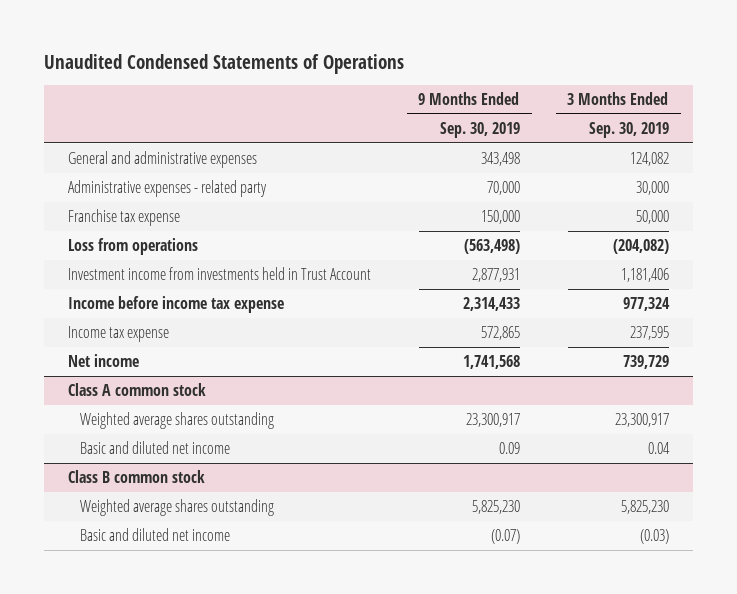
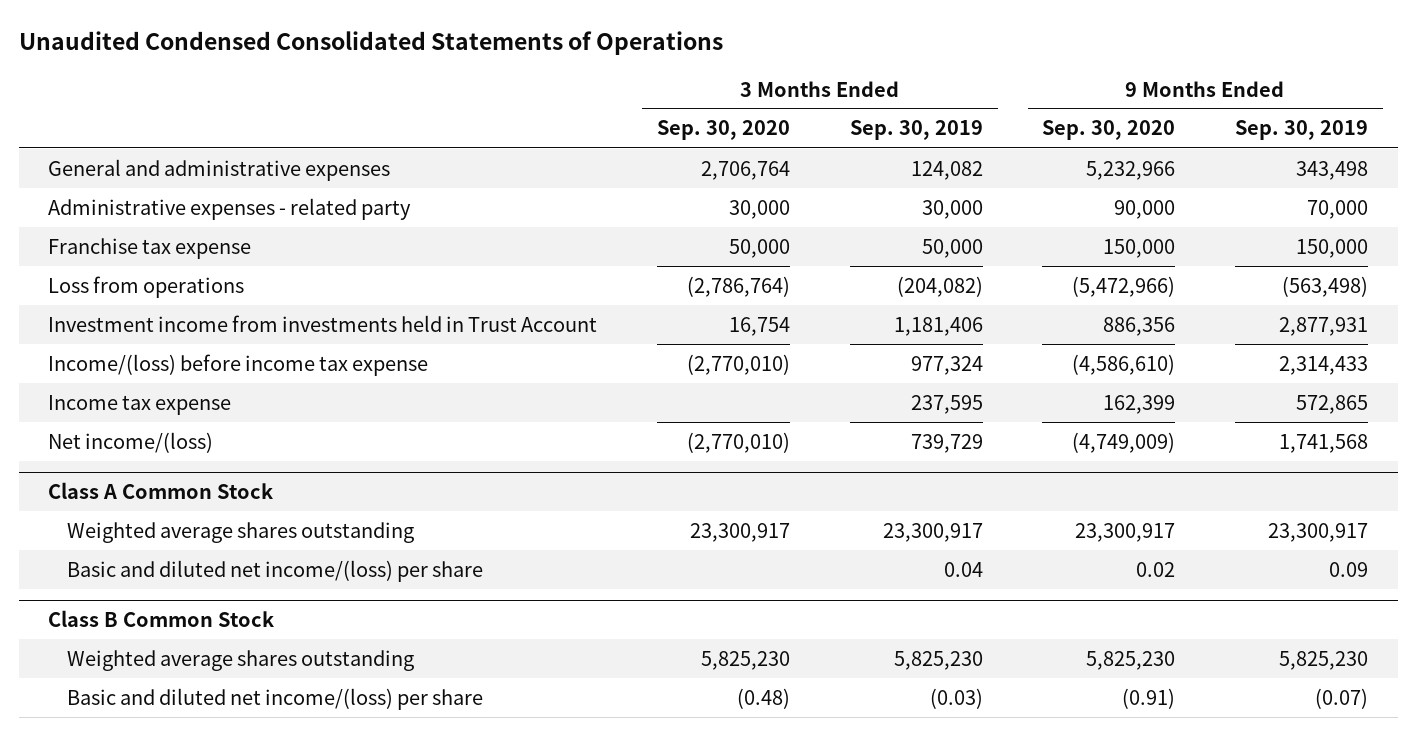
[44,54,405,75] Unaudited Condensed Statements of Operations -> [18,30,723,55] Unaudited Condensed Consolidated Statements of Operations
none -> [657,120,791,141] Sep. 30, 2020
none -> [1042,120,1176,141] Sep. 30, 2020
[67,296,284,314] Income before income tax expense -> [48,353,429,376] Income/(loss) before income tax expense
[67,354,139,368] Net income -> [48,431,214,453] Net income/(loss)
[67,383,206,397] Class A common stock -> [48,482,274,500] Class A Common Stock
[79,441,230,455] Basic and diluted net income -> [66,559,483,582] Basic and diluted net income/(loss) per share
[67,470,205,484] Class B common stock -> [48,610,275,628] Class B Common Stock
[79,528,230,542] Basic and diluted net income -> [66,687,483,710] Basic and diluted net income/(loss) per share

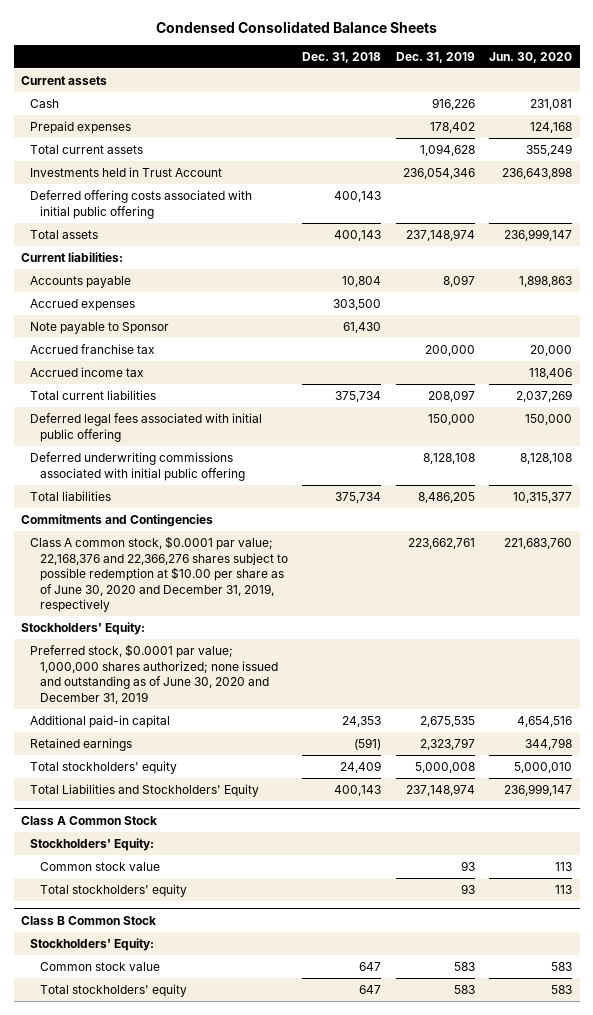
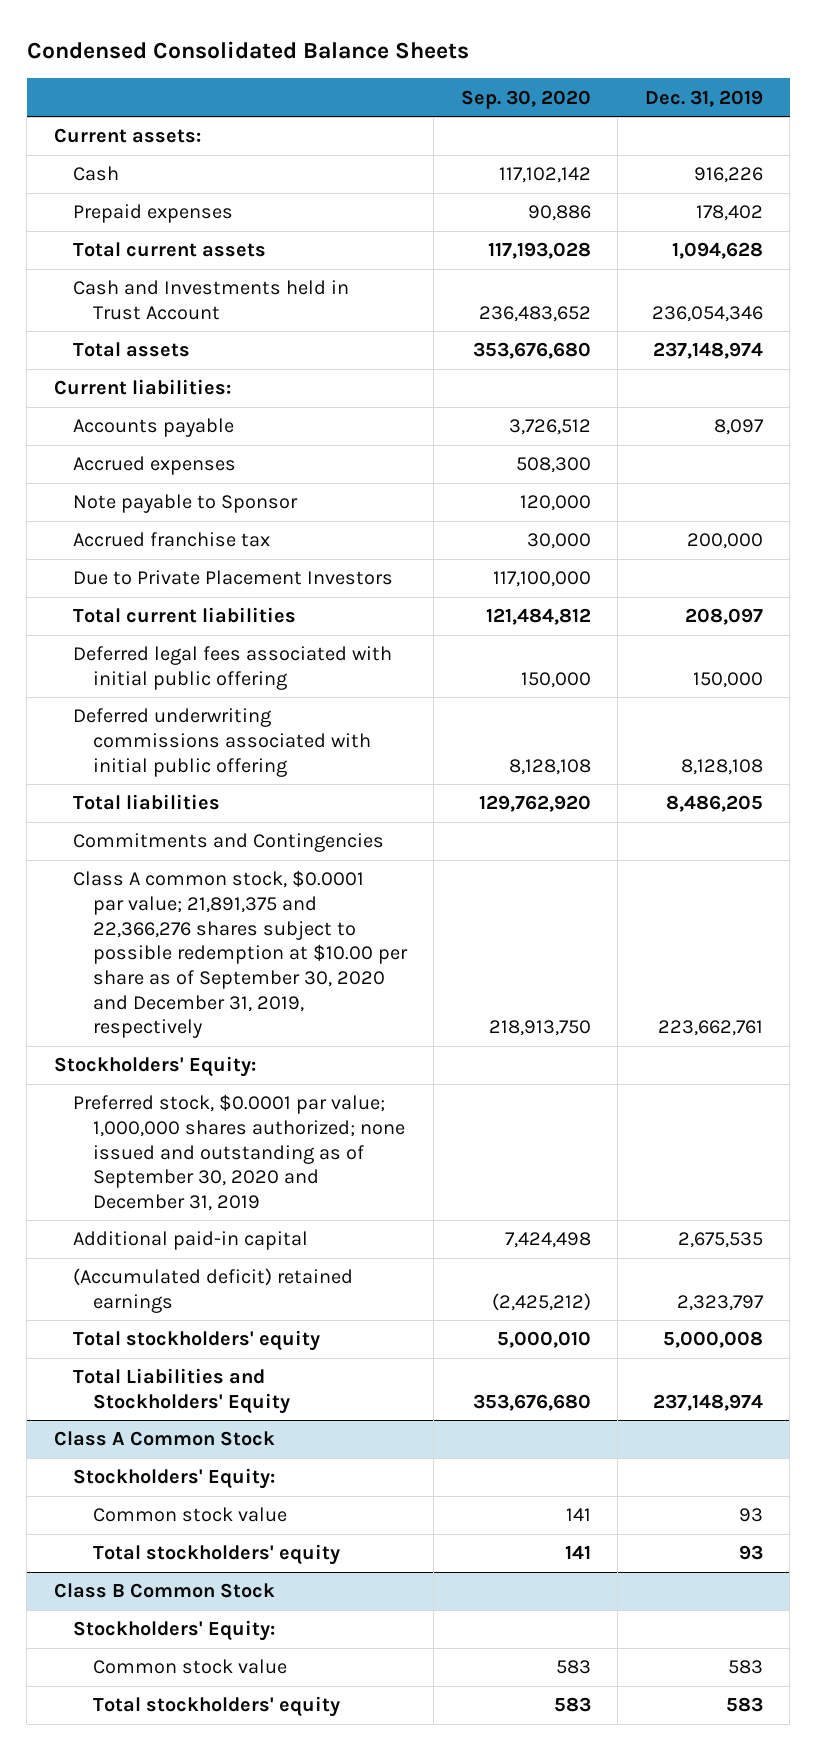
[302,51,382,63] Dec. 31, 2018 -> none
[489,51,573,63] Jun. 30, 2020 -> none
none -> [460,89,591,109] Sep. 30, 2020
[21,75,108,85] Current assets -> [54,128,202,144] Current assets:
[30,189,253,219] Deferred offering costs associated with initial public offering -> none
[30,166,223,177] Investments held in Trust Account -> [73,280,350,320] Cash and Investments held in Trust Account
[30,366,145,377] Accrued income tax -> none
none -> [73,570,394,586] Due to Private Placement Investors
[30,535,288,613] Class A common stock, $0.0001 par value; 22,168,376 and 22,366,276 shares subject to possible redemption at $10.00 per share as of June 30, 2020 and December 31, 2019, respectively -> [73,870,408,1039] Class A common stock, $0.0001 par value; 21,891,375 and 22,366,276 shares subject to possible redemption at $10.00 per share as of September 30, 2020 and December 31, 2019, respectively
[30,643,278,704] Preferred stock, $0.0001 par value; 1,000,000 shares authorized; none issued and outstanding as of June 30, 2020 and December 31, 2019 -> [73,1094,405,1211] Preferred stock, $0.0001 par value; 1,000,000 shares authorized; none issued and outstanding as of September 30, 2020 and December 31, 2019
[30,737,133,751] Retained earnings -> [73,1268,354,1313] (Accumulated deficit) retained earnings

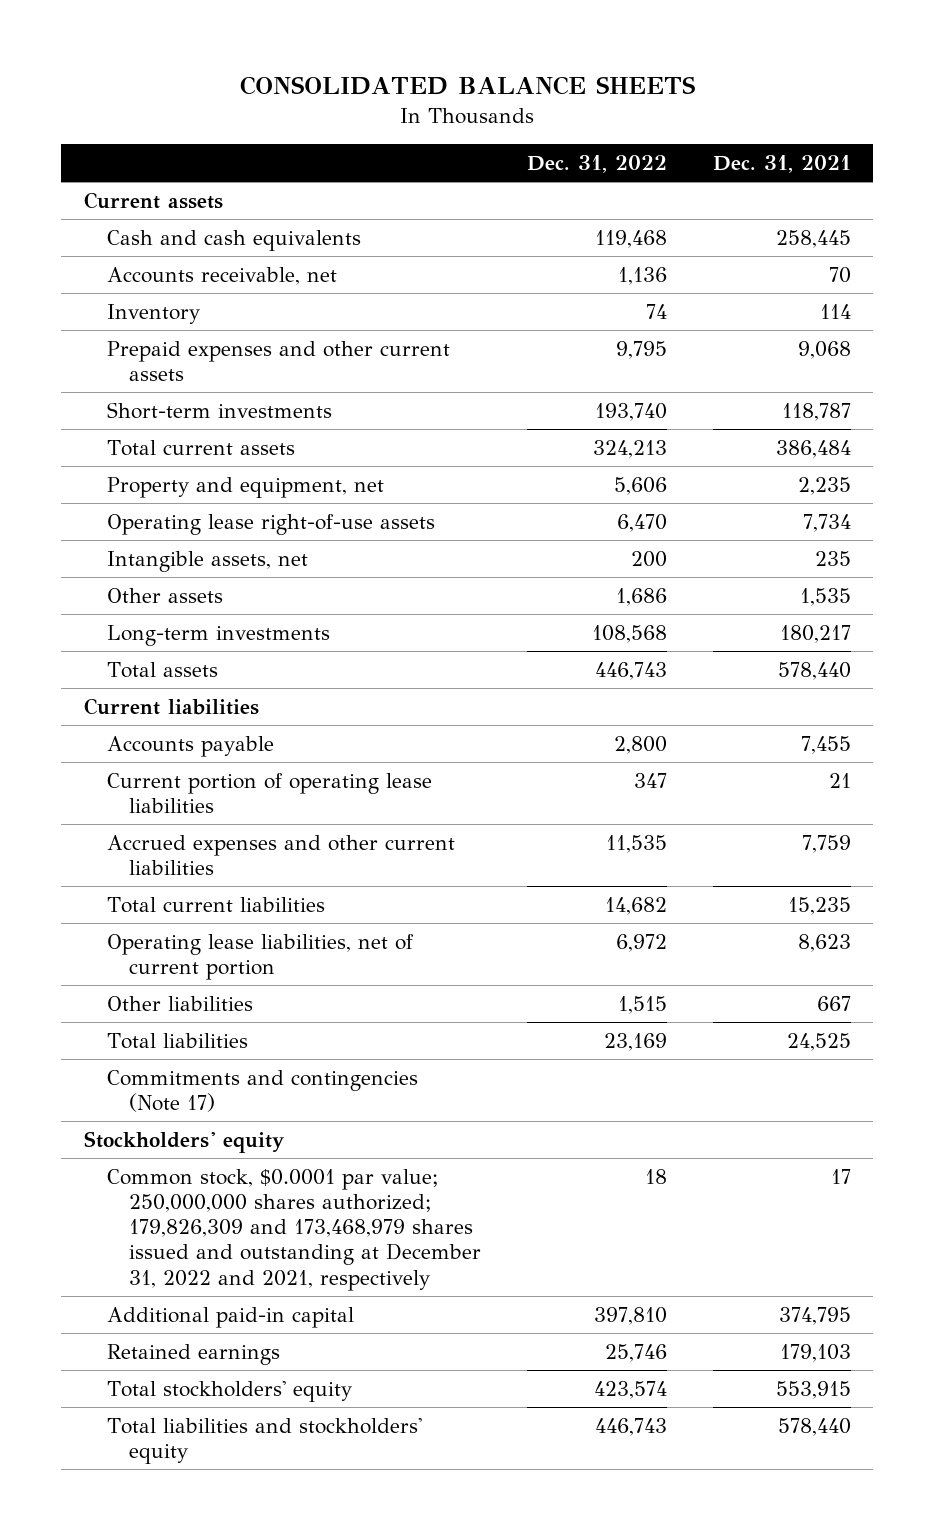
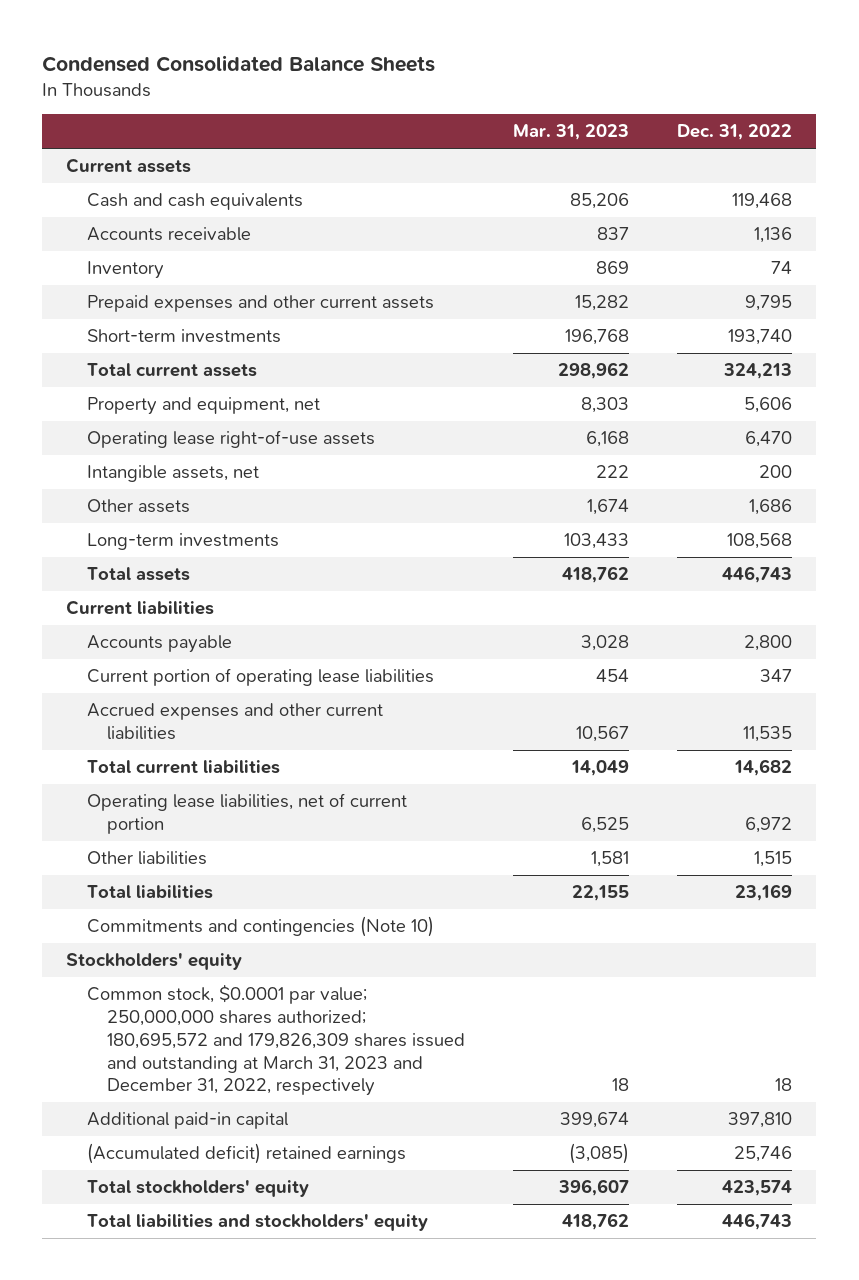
[240,75,696,95] CONSOLIDATED BALANCE SHEETS -> [42,55,436,73] Condensed Consolidated Balance Sheets
[712,154,851,173] Dec. 31, 2021 -> none
none -> [513,124,630,141] Mar. 31, 2023
[106,266,337,285] Accounts receivable, net -> [86,227,251,242] Accounts receivable
[106,1069,418,1113] Commitments and contingencies (Note 17) -> [86,916,434,938] Commitments and contingencies (Note 10)
[106,1168,482,1291] Common stock, $0.0001 par value; 250,000,000 shares authorized; 179,826,309 and 173,468,979 shares issued and outstanding at December 31, 2022 and 2021, respectively -> [86,984,466,1097] Common stock, $0.0001 par value; 250,000,000 shares authorized; 180,695,572 and 179,826,309 shares issued and outstanding at March 31, 2023 and December 31, 2022, respectively
[106,1343,280,1365] Retained earnings -> [86,1143,406,1165] (Accumulated deficit) retained earnings

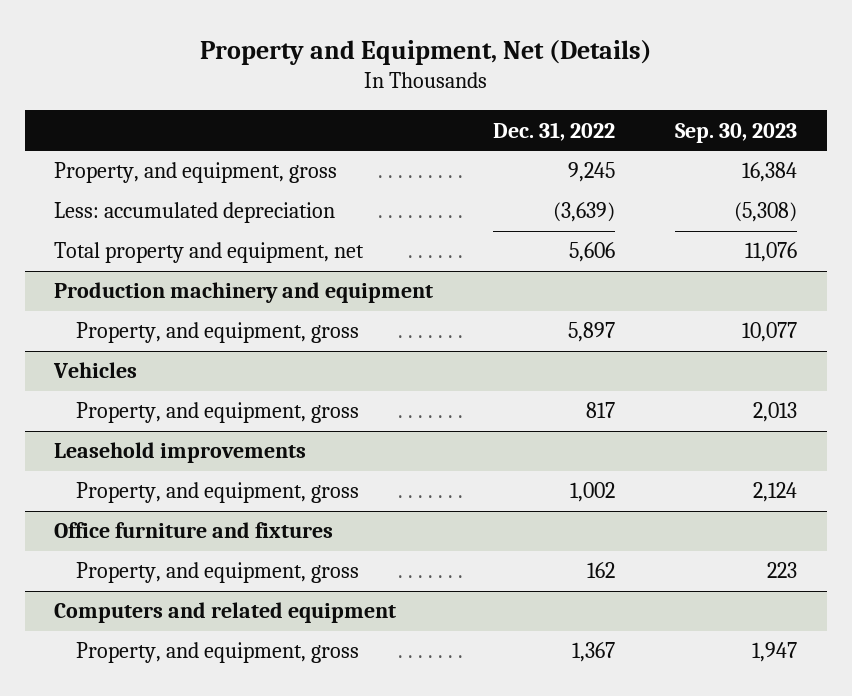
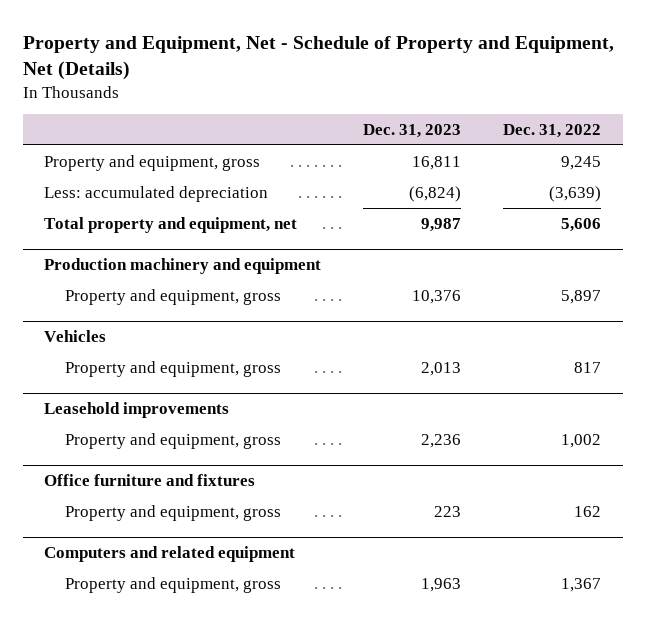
[199,39,652,65] Property and Equipment, Net (Details) -> [22,35,614,80] Property and Equipment, Net - Schedule of Property and Equipment, Net (Details)
[675,122,798,143] Sep. 30, 2023 -> none
none -> [363,124,462,139] Dec. 31, 2023
[54,162,338,184] Property, and equipment, gross -> [43,154,260,171] Property and equipment, gross
[75,322,359,344] Property, and equipment, gross -> [65,288,282,305] Property and equipment, gross
[75,402,359,424] Property, and equipment, gross -> [65,360,282,377] Property and equipment, gross
[75,482,359,504] Property, and equipment, gross -> [65,432,282,449] Property and equipment, gross
[75,562,359,584] Property, and equipment, gross -> [65,504,282,521] Property and equipment, gross
[75,642,359,664] Property, and equipment, gross -> [65,576,282,593] Property and equipment, gross

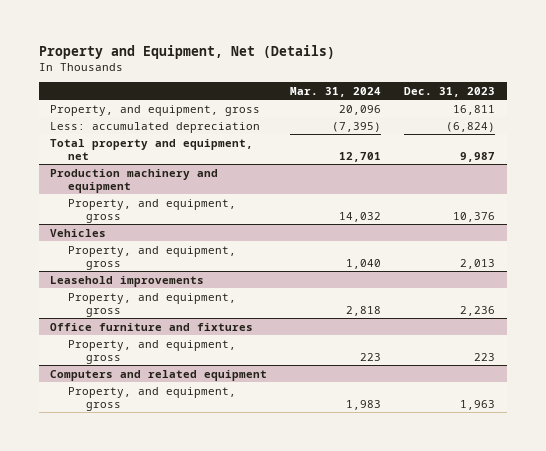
[22,35,614,80] Property and Equipment, Net - Schedule of Property and Equipment, Net (Details) -> [38,45,335,60] Property and Equipment, Net (Details)
[503,124,602,139] Dec. 31, 2022 -> none
none -> [290,86,382,97] Mar. 31, 2024
[43,154,260,171] Property and equipment, gross -> [50,104,261,116] Property, and equipment, gross
[65,288,282,305] Property and equipment, gross -> [68,198,237,223] Property, and equipment, gross
[65,360,282,377] Property and equipment, gross -> [68,245,237,270] Property, and equipment, gross
[65,432,282,449] Property and equipment, gross -> [68,292,237,317] Property, and equipment, gross
[65,504,282,521] Property and equipment, gross -> [68,339,237,364] Property, and equipment, gross
[65,576,282,593] Property and equipment, gross -> [68,386,237,411] Property, and equipment, gross

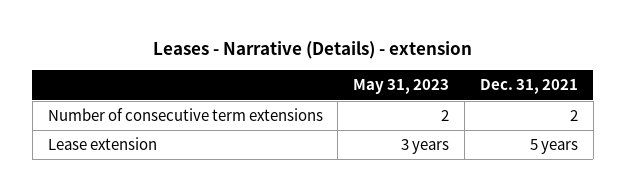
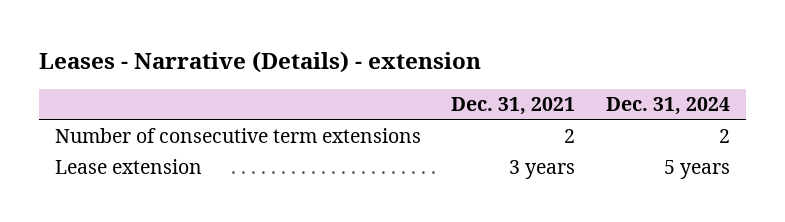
[353,79,450,95] May 31, 2023 -> none
none -> [606,97,731,116] Dec. 31, 2024
[529,139,578,155] 5 years -> [509,160,576,180] 3 years

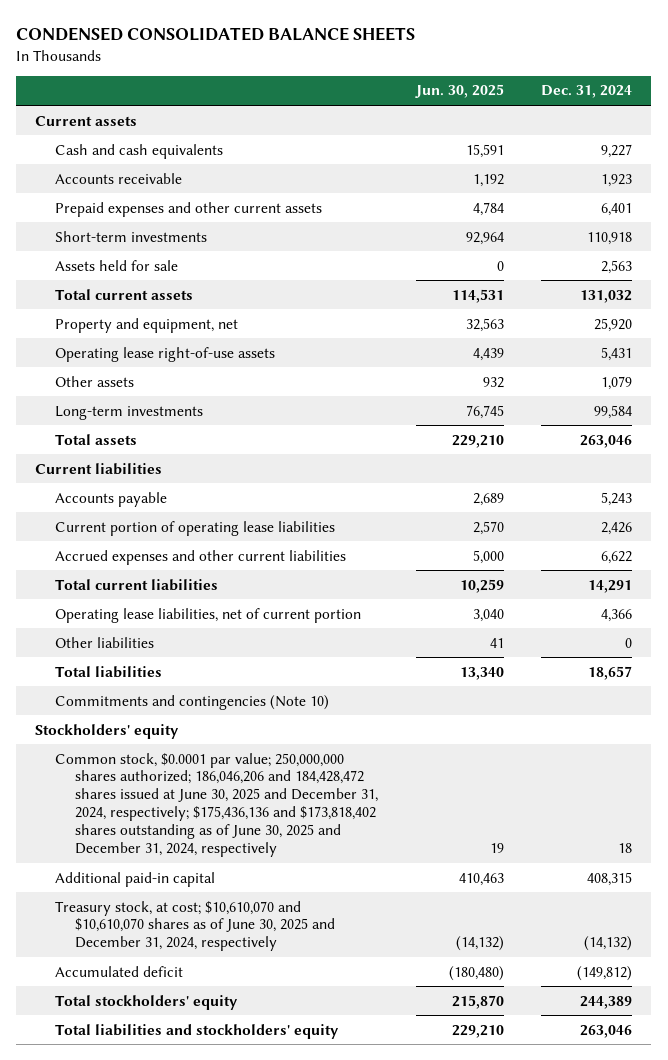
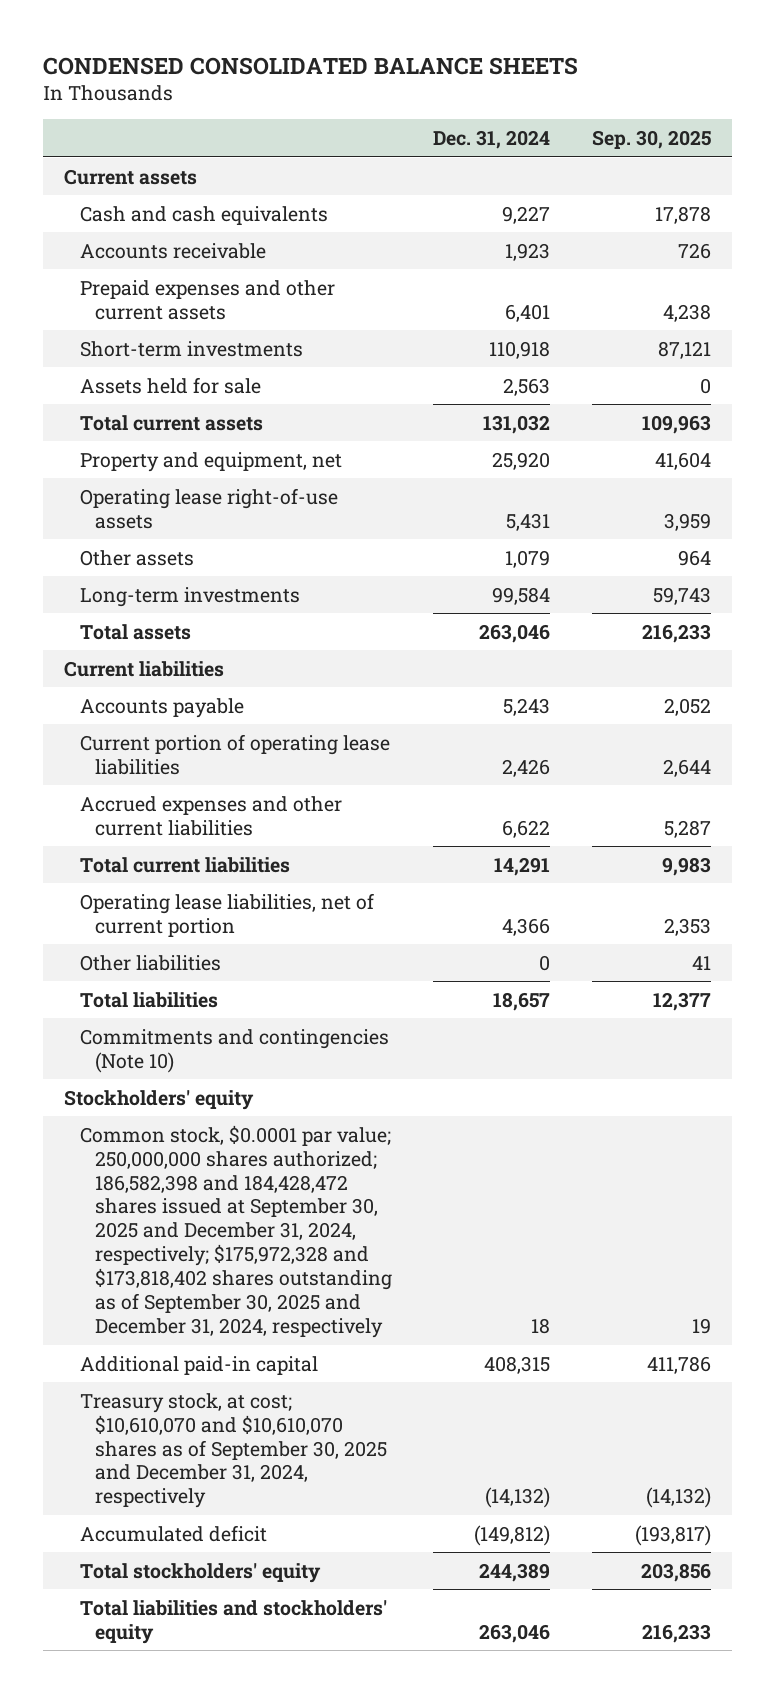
[414,84,504,99] Jun. 30, 2025 -> none
none -> [591,129,711,149] Sep. 30, 2025
[55,752,379,858] Common stock, $0.0001 par value; 250,000,000 shares authorized; 186,046,206 and 184,428,472 shares issued at June 30, 2025 and December 31, 2024, respectively; $175,436,136 and $173,818,402 shares outstanding as of June 30, 2025 and December 31, 2024, respectively -> [79,1124,392,1338] Common stock, $0.0001 par value; 250,000,000 shares authorized; 186,582,398 and 184,428,472 shares issued at September 30, 2025 and December 31, 2024, respectively; $175,972,328 and $173,818,402 shares outstanding as of September 30, 2025 and December 31, 2024, respectively
[55,900,336,952] Treasury stock, at cost; $10,610,070 and $10,610,070 shares as of June 30, 2025 and December 31, 2024, respectively -> [79,1392,387,1509] Treasury stock, at cost; $10,610,070 and $10,610,070 shares as of September 30, 2025 and December 31, 2024, respectively

